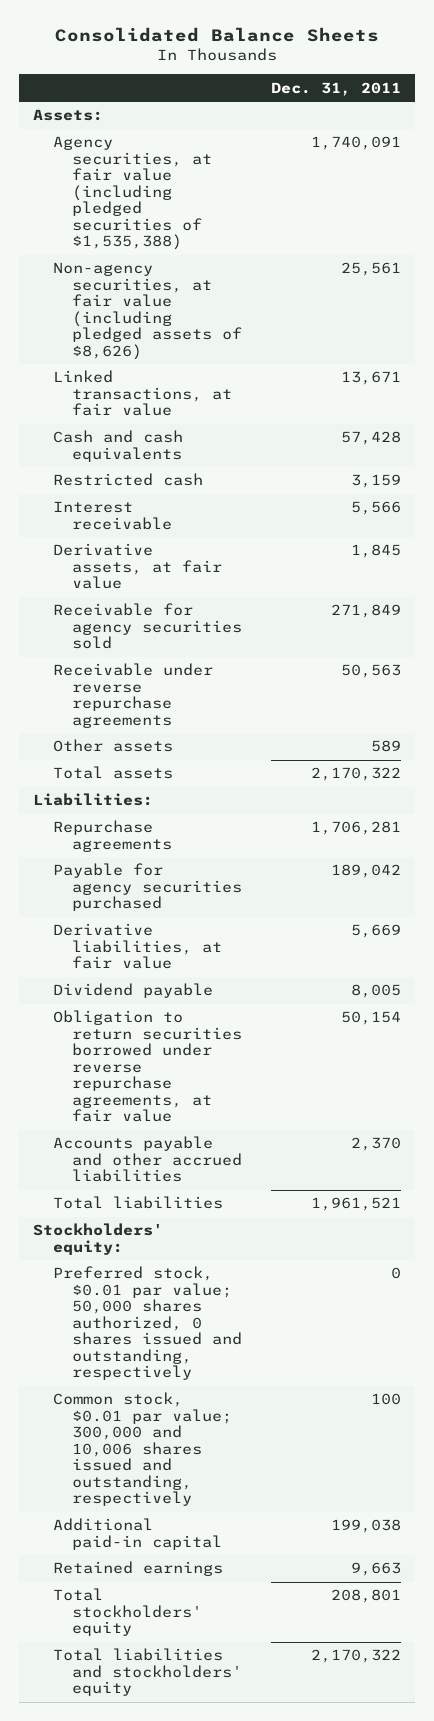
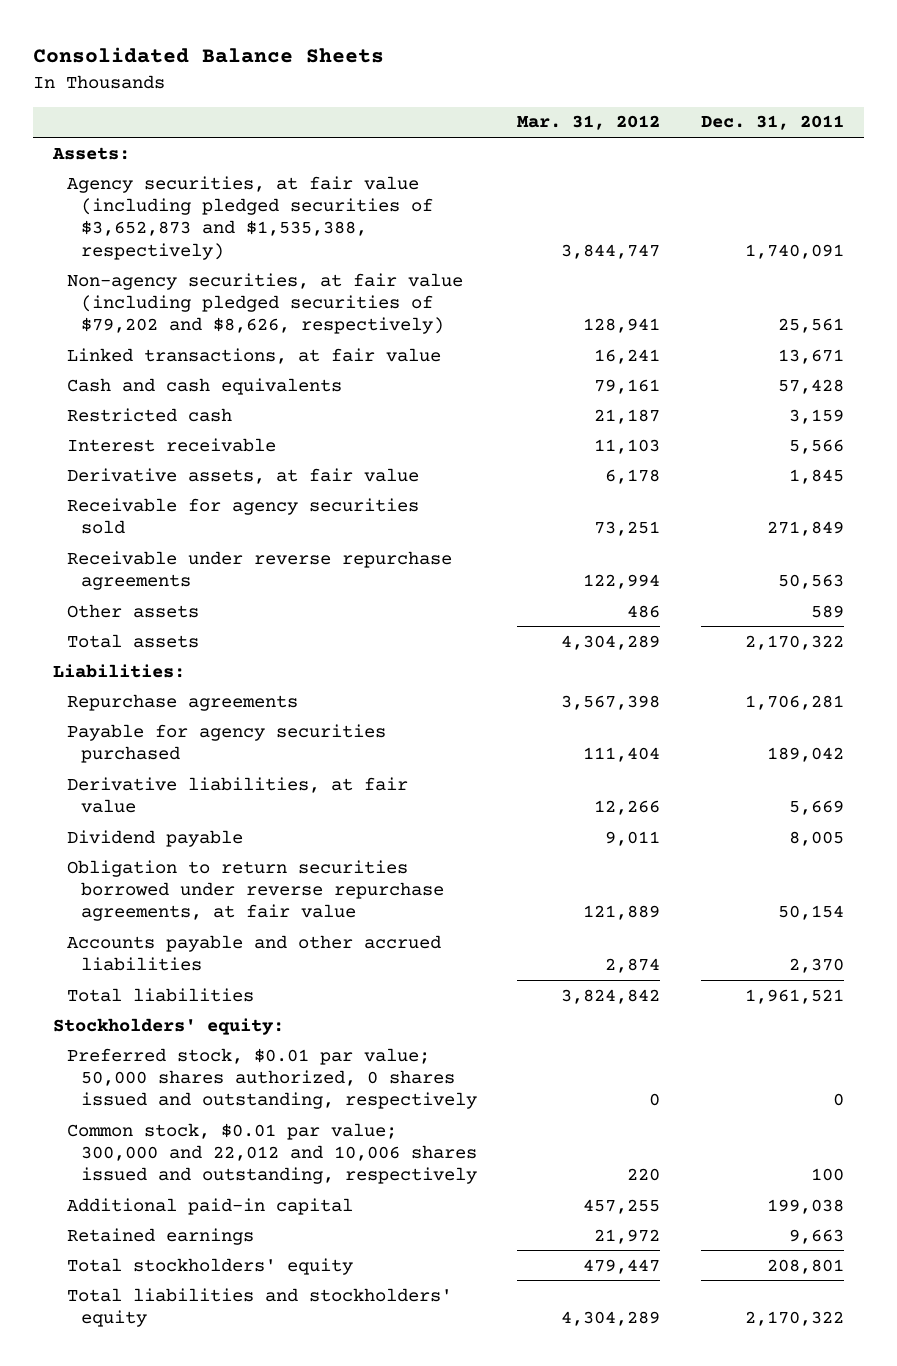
none -> [517,115,661,131] Mar. 31, 2012
[52,136,213,251] Agency securities, at fair value (including pledged securities of $1,535,388) -> [67,175,433,260] Agency securities, at fair value (including pledged securities of $3,652,873 and $1,535,388, respectively)
[52,262,243,360] Non-agency securities, at fair value (including pledged assets of $8,626) -> [67,272,464,335] Non-agency securities, at fair value (including pledged securities of $79,202 and $8,626, respectively)
[52,1392,233,1507] Common stock, $0.01 par value; 300,000 and 10,006 shares issued and outstanding, respectively -> [67,1122,477,1185] Common stock, $0.01 par value; 300,000 and 22,012 and 10,006 shares issued and outstanding, respectively

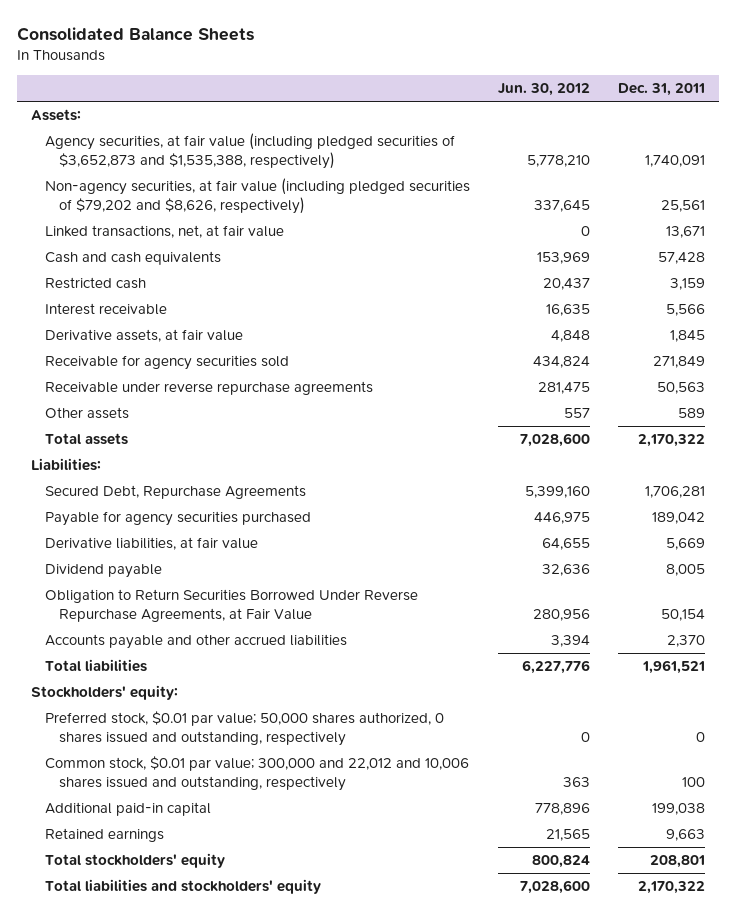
[517,115,661,131] Mar. 31, 2012 -> none
none -> [497,83,590,97] Jun. 30, 2012
[67,347,442,364] Linked transactions, at fair value -> [44,225,284,239] Linked transactions, net, at fair value
[67,693,299,711] Repurchase agreements -> [44,485,306,500] Secured Debt, Repurchase Agreements
[67,859,444,922] Obligation to return securities borrowed under reverse repurchase agreements, at fair value -> [44,589,418,622] Obligation to Return Securities Borrowed Under Reverse Repurchase Agreements, at Fair Value

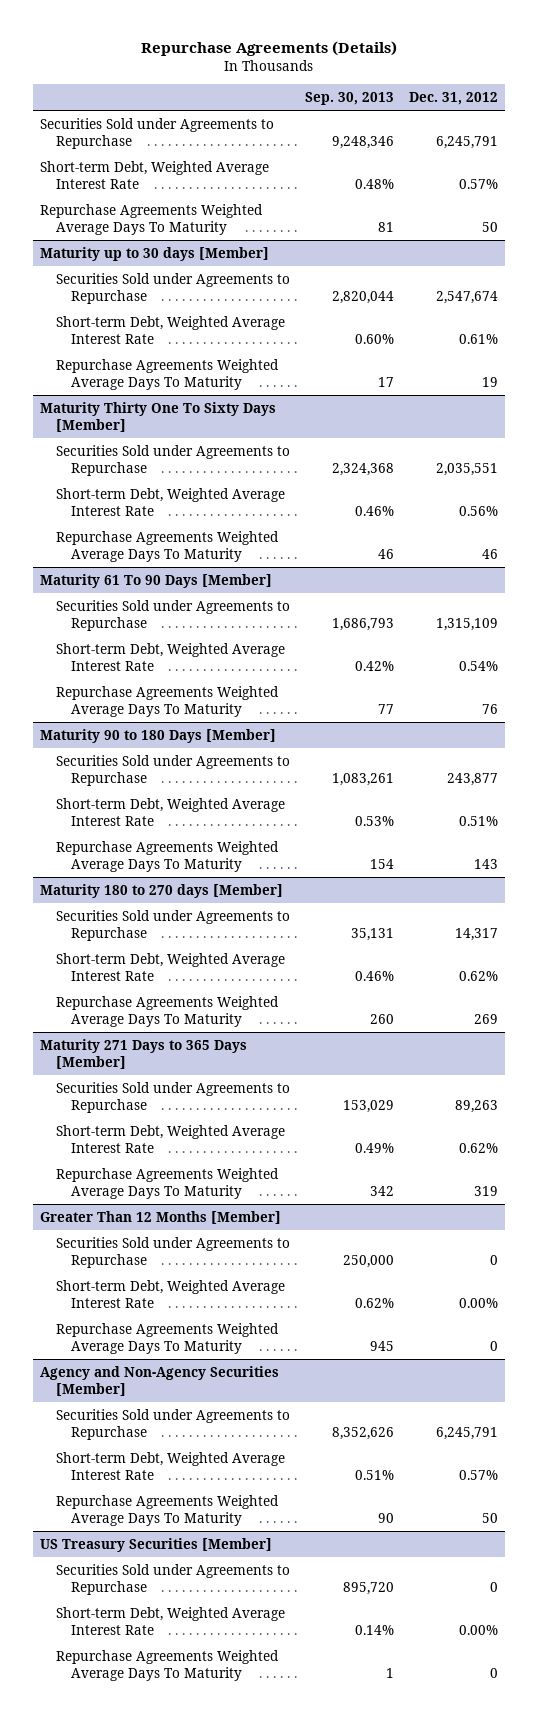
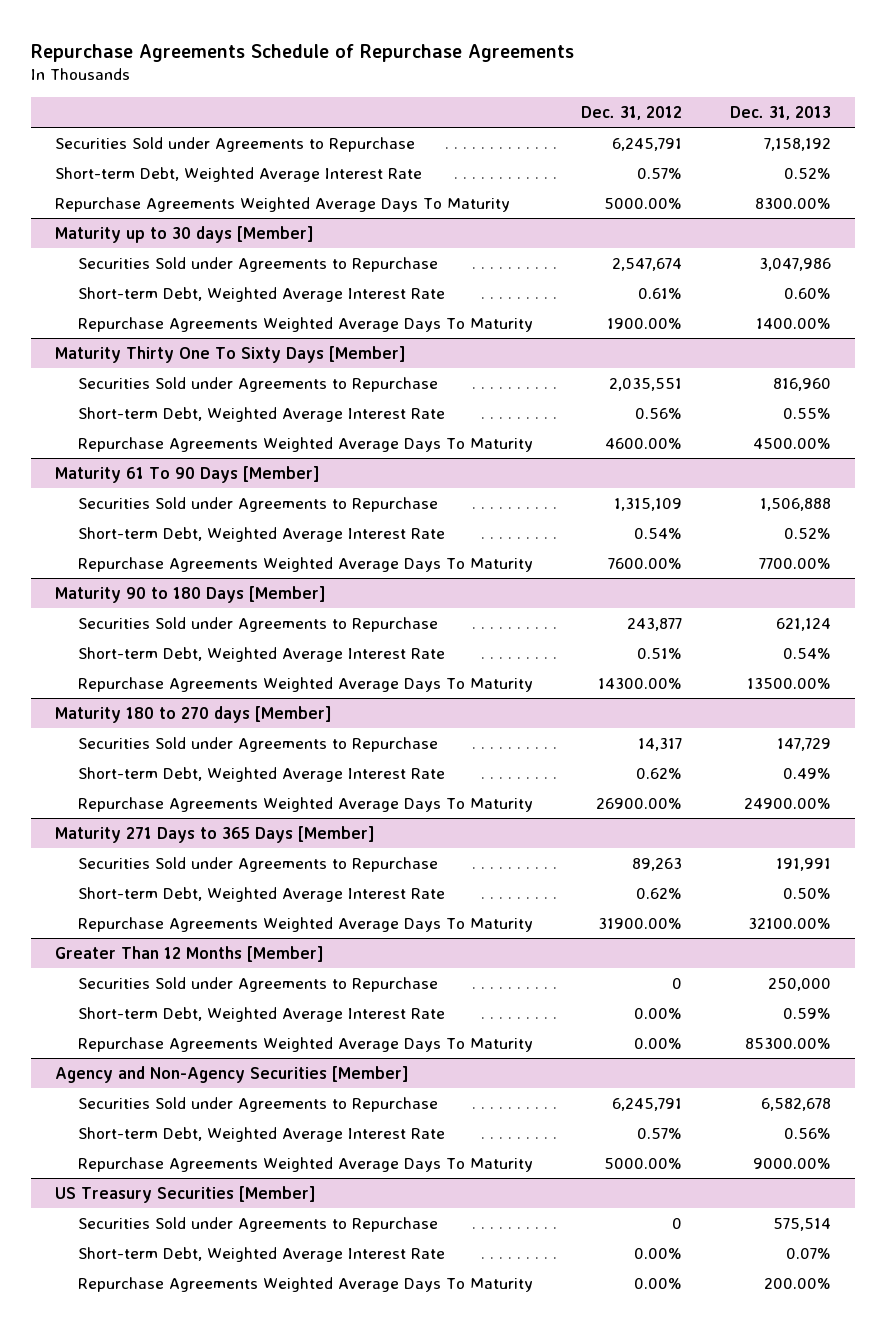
[140,41,397,57] Repurchase Agreements (Details) -> [31,43,575,62] Repurchase Agreements Schedule of Repurchase Agreements
[304,92,394,106] Sep. 30, 2013 -> none
none -> [730,106,832,121] Dec. 31, 2013
[481,221,498,232] 50 -> [603,197,682,209] 5000.00%
[481,376,498,387] 19 -> [606,317,682,329] 1900.00%
[481,548,498,559] 46 -> [604,437,682,449] 4600.00%
[481,703,498,714] 76 -> [607,557,682,569] 7600.00%
[473,858,498,869] 143 -> [597,677,682,689] 14300.00%
[473,1013,498,1024] 269 -> [595,797,682,809] 26900.00%
[473,1185,498,1196] 319 -> [597,917,682,929] 31900.00%
[489,1340,498,1351] 0 -> [633,1037,682,1049] 0.00%
[481,1512,498,1523] 50 -> [603,1157,682,1169] 5000.00%
[489,1667,498,1678] 0 -> [633,1277,682,1289] 0.00%

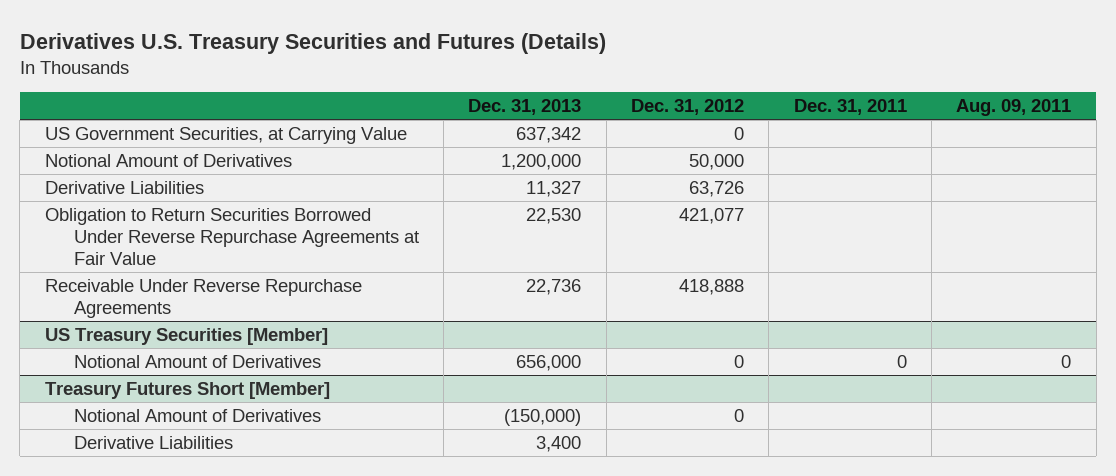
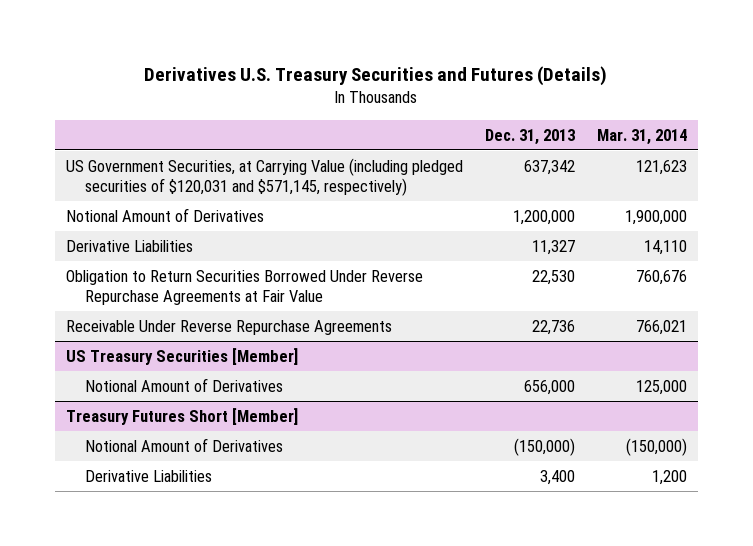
[630,99,744,116] Dec. 31, 2012 -> none
[793,99,907,116] Dec. 31, 2011 -> none
[956,99,1072,117] Aug. 09, 2011 -> none
none -> [596,128,687,145] Mar. 31, 2014
[44,126,407,144] US Government Securities, at Carrying Value -> [65,157,463,196] US Government Securities, at Carrying Value (including pledged securities of $120,031 and $571,145, respectively)

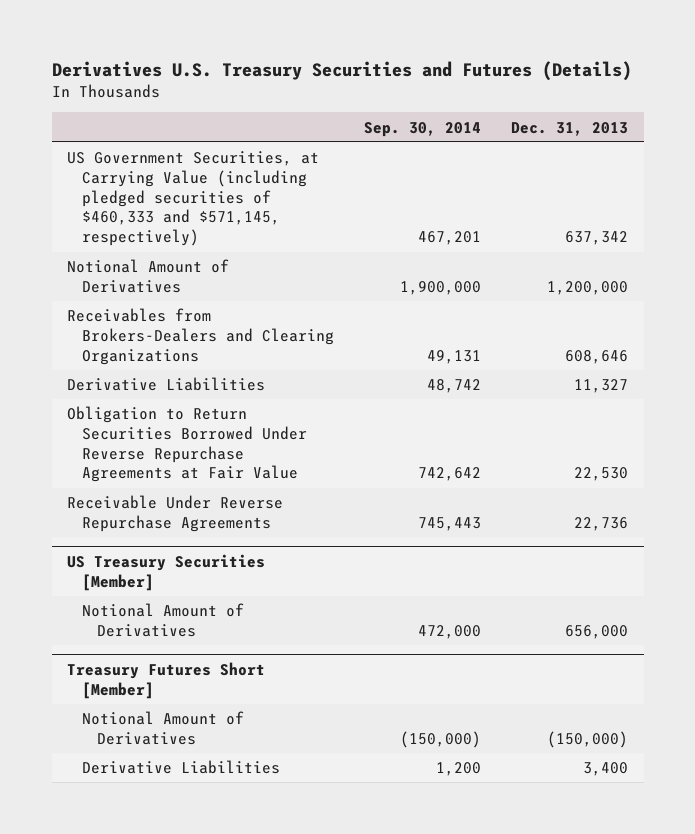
[596,128,687,145] Mar. 31, 2014 -> none
none -> [364,121,482,137] Sep. 30, 2014
[65,157,463,196] US Government Securities, at Carrying Value (including pledged securities of $120,031 and $571,145, respectively) -> [66,151,319,247] US Government Securities, at Carrying Value (including pledged securities of $460,333 and $571,145, respectively)
none -> [66,308,334,365] Receivables from Brokers-Dealers and Clearing Organizations

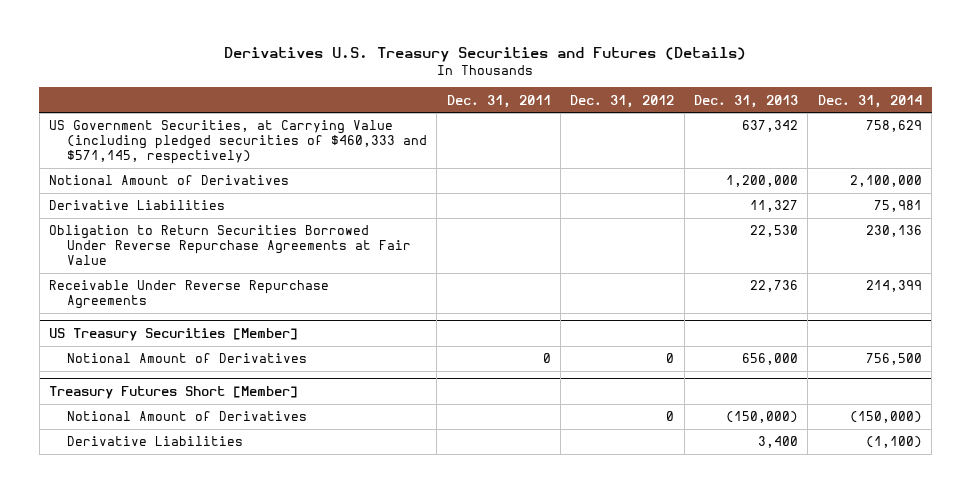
[364,121,482,137] Sep. 30, 2014 -> none
none -> [446,94,551,108] Dec. 31, 2011
none -> [570,94,675,108] Dec. 31, 2012
none -> [817,94,922,108] Dec. 31, 2014
[66,308,334,365] Receivables from Brokers-Dealers and Clearing Organizations -> none

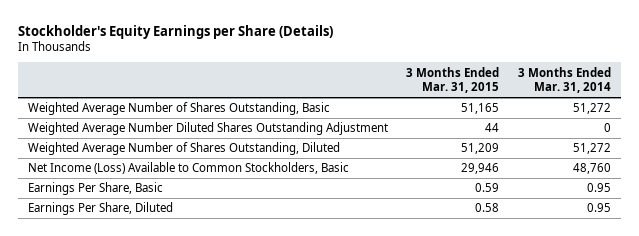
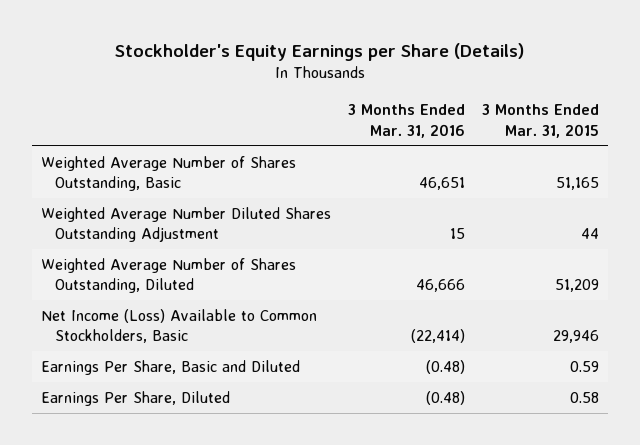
[518,66,612,94] 3 Months Ended Mar. 31, 2014 -> none
none -> [347,104,465,138] 3 Months Ended Mar. 31, 2016
[27,182,163,196] Earnings Per Share, Basic -> [40,359,300,375] Earnings Per Share, Basic and Diluted

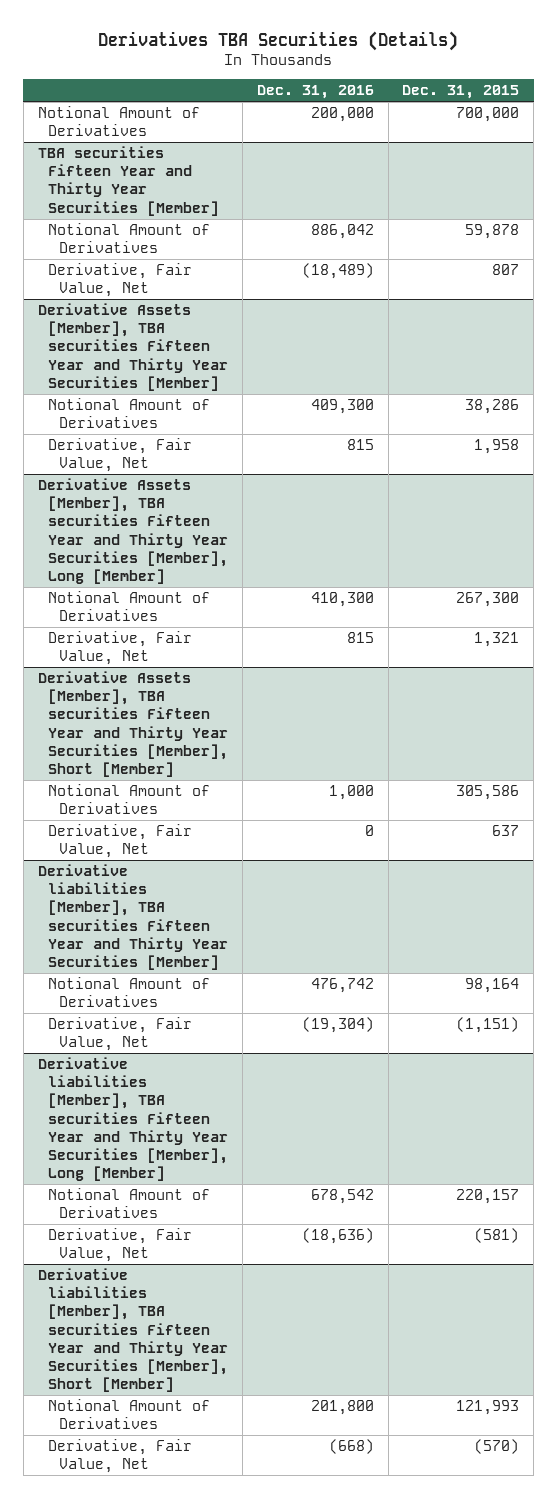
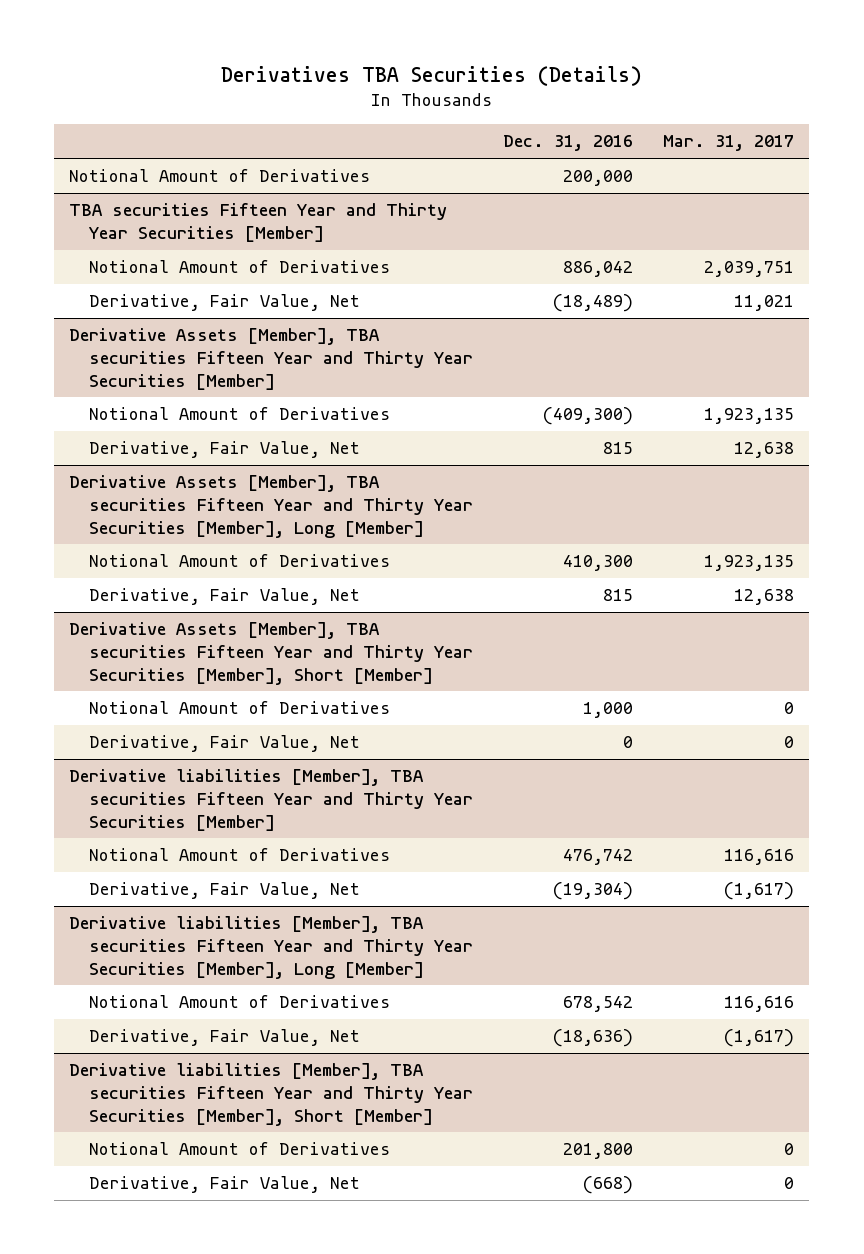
[402,85,520,100] Dec. 31, 2015 -> none
none -> [663,135,795,152] Mar. 31, 2017
[310,399,374,415] 409,300 -> [543,407,634,426] (409,300)

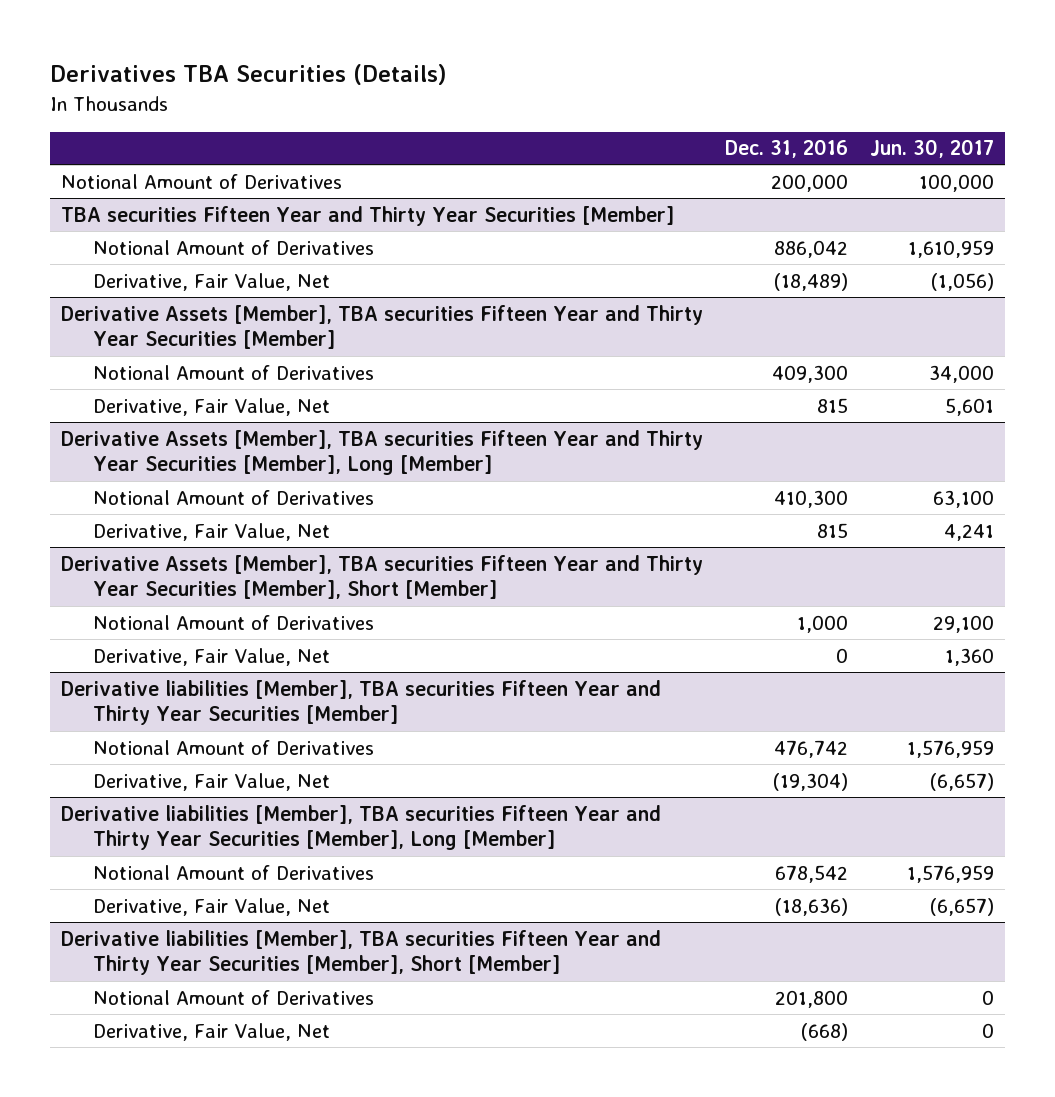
[663,135,795,152] Mar. 31, 2017 -> none
none -> [870,139,995,159] Jun. 30, 2017
[543,407,634,426] (409,300) -> [771,364,848,383] 409,300

